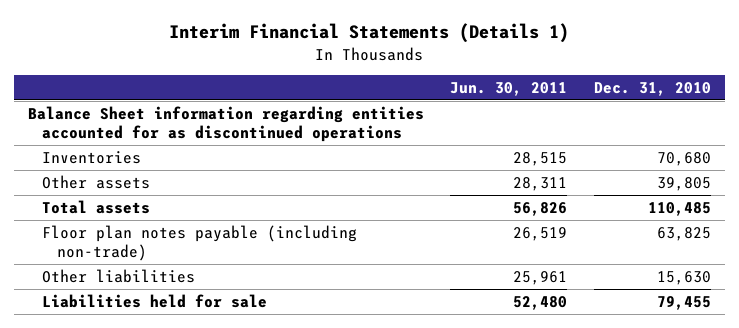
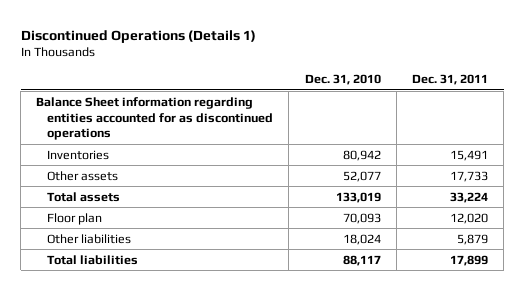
[169,23,570,44] Interim Financial Statements (Details 1) -> [20,29,256,43] Discontinued Operations (Details 1)
[450,81,568,96] Jun. 30, 2011 -> none
none -> [411,74,488,86] Dec. 31, 2011
[657,151,712,166] 70,680 -> [342,149,381,161] 80,942
[657,176,712,191] 39,805 -> [342,170,381,182] 52,077
[648,201,712,216] 110,485 -> [335,191,381,203] 133,019
[42,224,358,262] Floor plan notes payable (including non-trade) -> [47,212,103,225] Floor plan
[657,226,712,241] 63,825 -> [342,212,381,224] 70,093
[657,270,712,285] 15,630 -> [342,233,381,245] 18,024
[42,293,268,308] Liabilities held for sale -> [47,254,139,265] Total liabilities
[657,295,712,310] 79,455 -> [342,254,381,266] 88,117

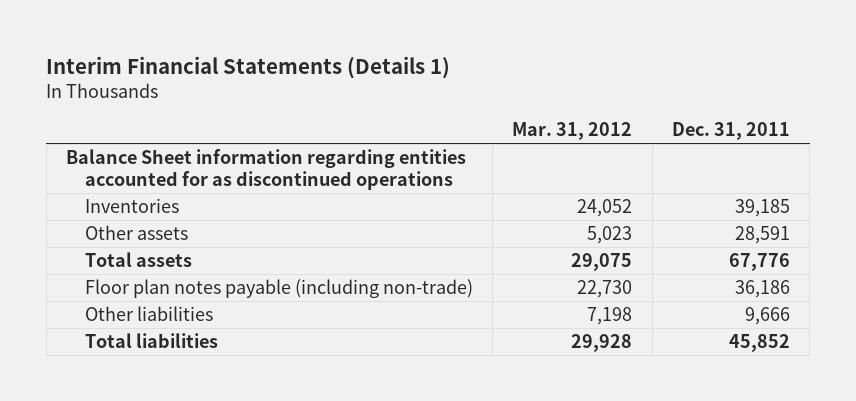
[20,29,256,43] Discontinued Operations (Details 1) -> [46,55,451,79] Interim Financial Statements (Details 1)
[304,74,381,86] Dec. 31, 2010 -> none
none -> [512,122,633,141] Mar. 31, 2012
[449,149,488,161] 15,491 -> [734,198,790,217] 39,185
[449,170,488,182] 17,733 -> [734,225,790,244] 28,591
[449,191,488,203] 33,224 -> [728,252,790,271] 67,776
[47,212,103,225] Floor plan -> [84,278,473,298] Floor plan notes payable (including non-trade)
[449,212,488,224] 12,020 -> [734,279,790,298] 36,186
[456,233,488,245] 5,879 -> [744,306,790,325] 9,666
[449,254,488,266] 17,899 -> [728,333,790,352] 45,852

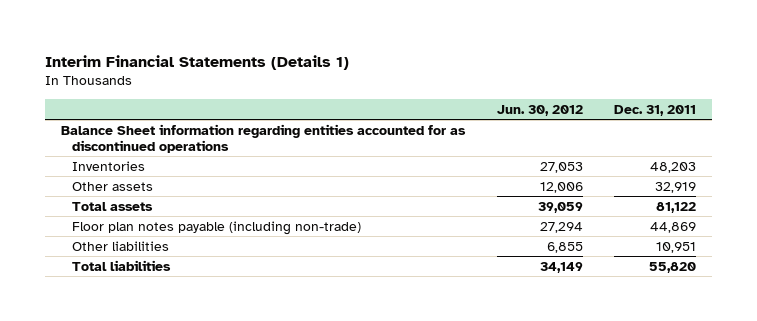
[512,122,633,141] Mar. 31, 2012 -> none
none -> [496,104,583,116] Jun. 30, 2012
[734,198,790,217] 39,185 -> [650,161,697,173] 48,203
[734,225,790,244] 28,591 -> [655,181,697,193] 32,919
[728,252,790,271] 67,776 -> [656,201,697,213] 81,122
[734,279,790,298] 36,186 -> [650,221,697,233] 44,869
[744,306,790,325] 9,666 -> [656,241,697,253] 10,951
[728,333,790,352] 45,852 -> [649,261,697,273] 55,820

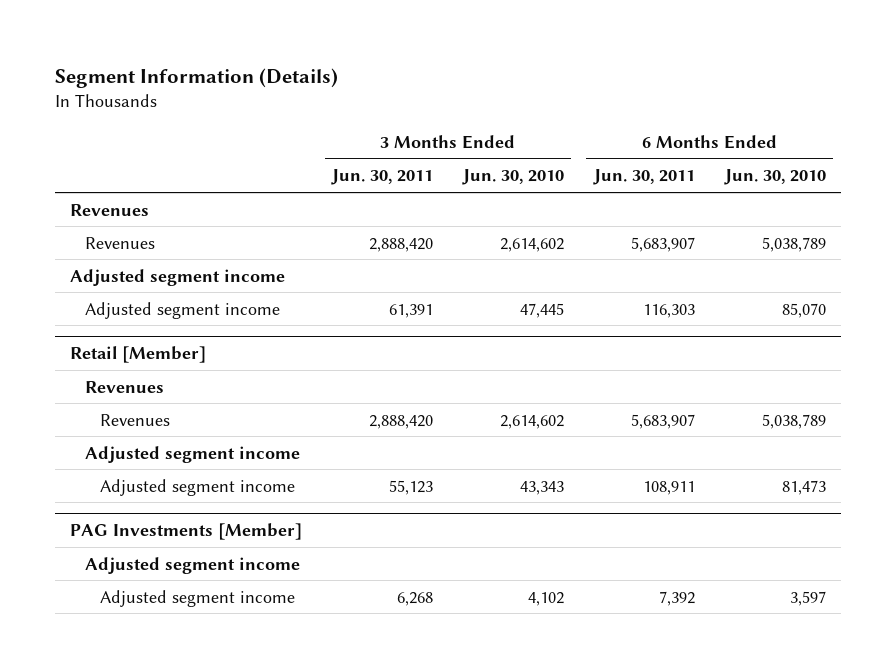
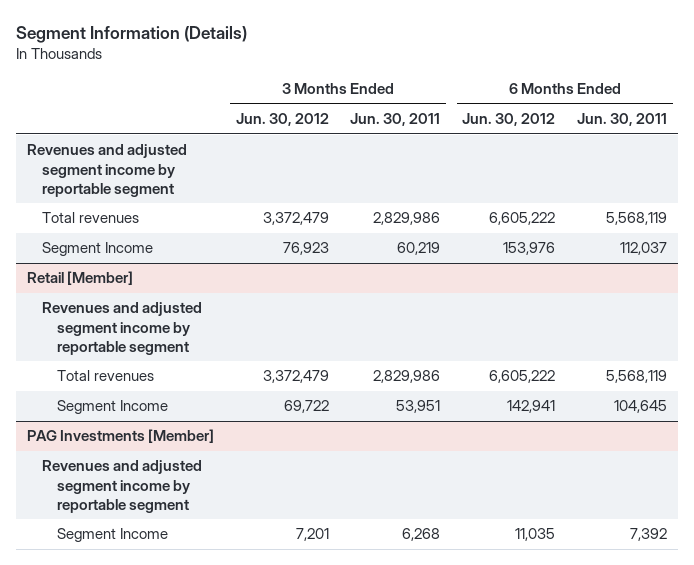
[461,169,564,186] Jun. 30, 2010 -> none
[723,169,826,186] Jun. 30, 2010 -> none
none -> [235,113,329,127] Jun. 30, 2012
none -> [462,113,556,127] Jun. 30, 2012
[70,203,150,216] Revenues -> none
[70,268,286,286] Adjusted segment income -> none
none -> [26,144,187,197] Revenues and adjusted segment income by reportable segment
[84,236,155,249] Revenues -> [42,212,140,224] Total revenues
[369,237,434,252] 2,888,420 -> [373,212,441,226] 2,829,986
[630,236,695,252] 5,683,907 -> [606,212,668,226] 5,568,119
[84,301,280,319] Adjusted segment income -> [42,242,154,257] Segment Income
[389,303,434,318] 61,391 -> [397,242,441,256] 60,219
[642,303,695,318] 116,303 -> [620,242,668,256] 112,037
[84,380,164,393] Revenues -> none
[84,445,300,463] Adjusted segment income -> none
none -> [42,302,203,355] Revenues and adjusted segment income by reportable segment
[99,413,170,426] Revenues -> [57,370,155,382] Total revenues
[369,414,434,429] 2,888,420 -> [373,370,441,384] 2,829,986
[630,413,695,429] 5,683,907 -> [606,370,668,384] 5,568,119
[99,478,295,496] Adjusted segment income -> [57,400,169,415] Segment Income
[389,479,434,495] 55,123 -> [396,400,441,414] 53,951
[642,480,695,495] 108,911 -> [614,400,668,414] 104,645
[84,556,300,574] Adjusted segment income -> none
none -> [42,460,203,513] Revenues and adjusted segment income by reportable segment
[99,589,295,607] Adjusted segment income -> [57,528,169,543] Segment Income

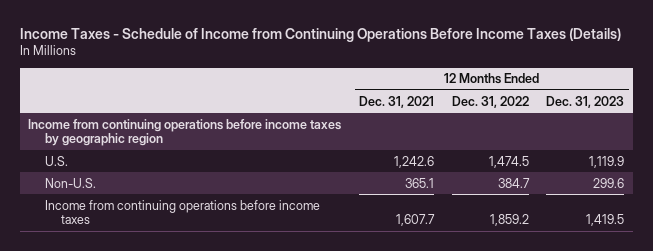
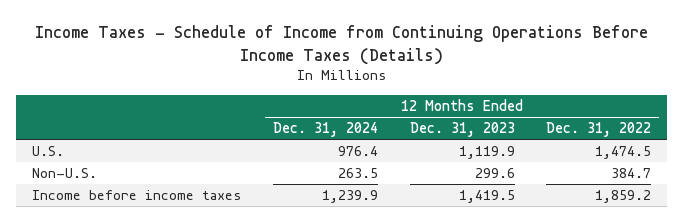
[359,95,435,108] Dec. 31, 2021 -> none
none -> [273,122,379,138] Dec. 31, 2024
[28,118,342,147] Income from continuing operations before income taxes by geographic region -> none
[44,199,320,225] Income from continuing operations before income taxes -> [31,190,242,201] Income before income taxes

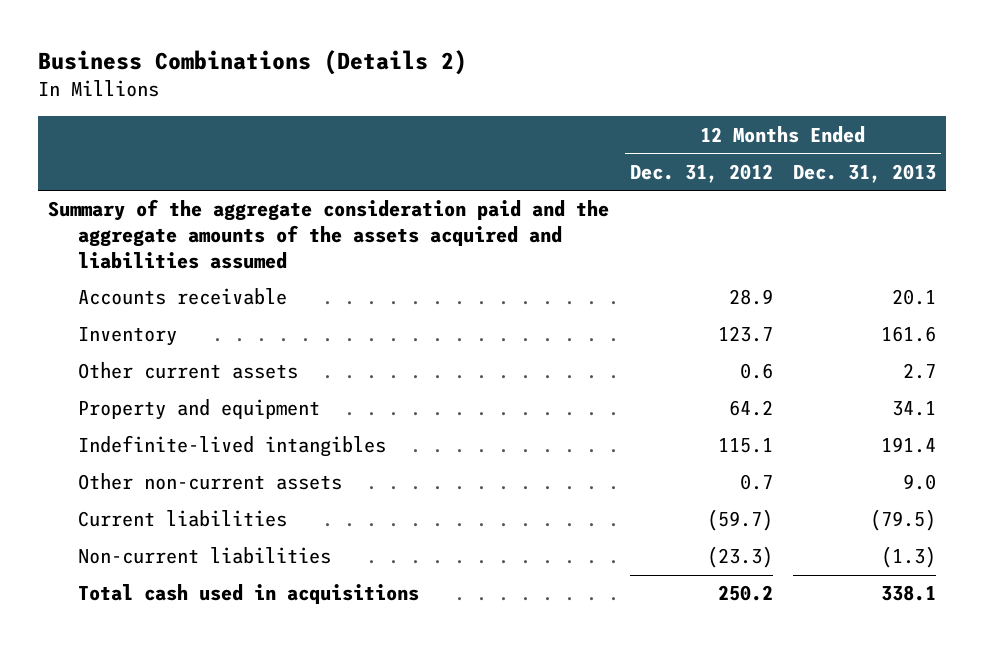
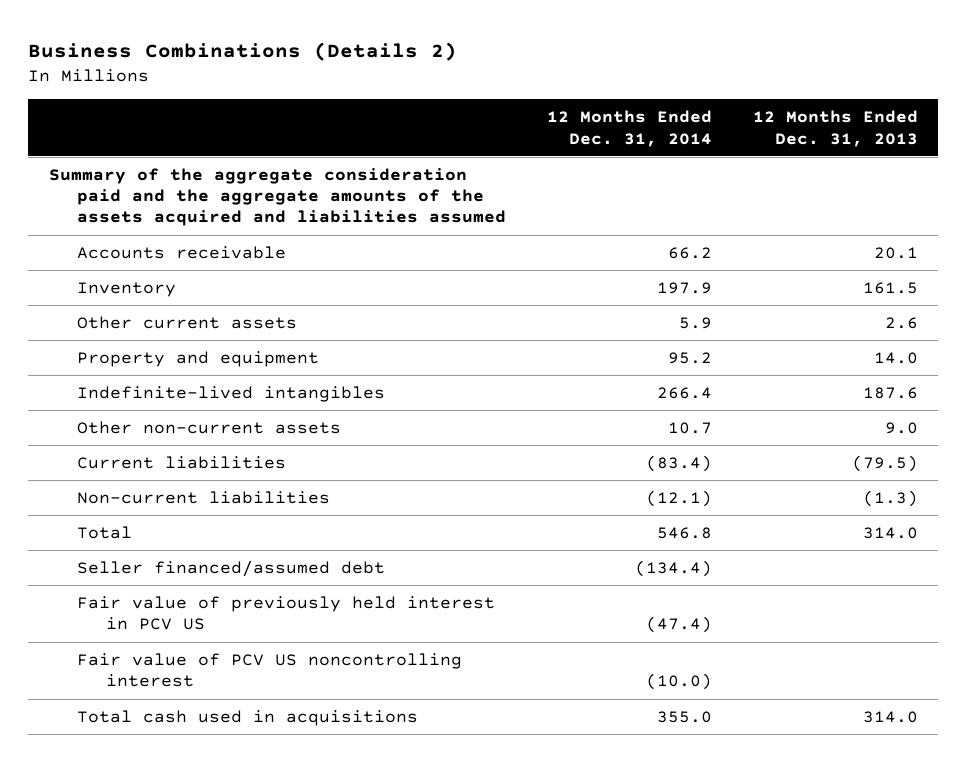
[629,163,773,183] Dec. 31, 2012 -> none
none -> [547,110,713,147] 12 Months Ended Dec. 31, 2014
[880,326,936,343] 161.6 -> [862,282,918,295] 161.5
[902,363,936,380] 2.7 -> [884,317,918,330] 2.6
[891,401,936,417] 34.1 -> [873,352,918,365] 14.0
[880,437,936,454] 191.4 -> [862,387,918,400] 187.6
none -> [77,526,133,540] Total
none -> [77,560,386,578] Seller financed/assumed debt
none -> [77,596,496,631] Fair value of previously held interest in PCV US
none -> [77,653,463,688] Fair value of PCV US noncontrolling interest
[880,585,936,602] 338.1 -> [862,711,918,724] 314.0

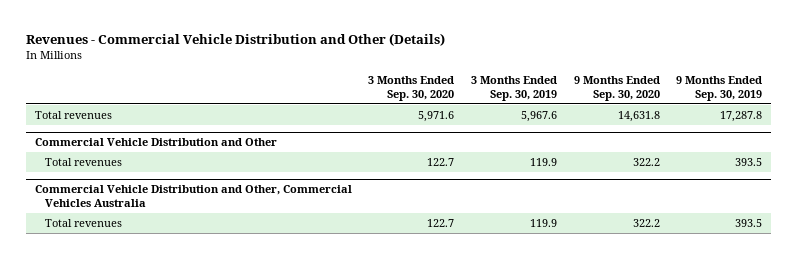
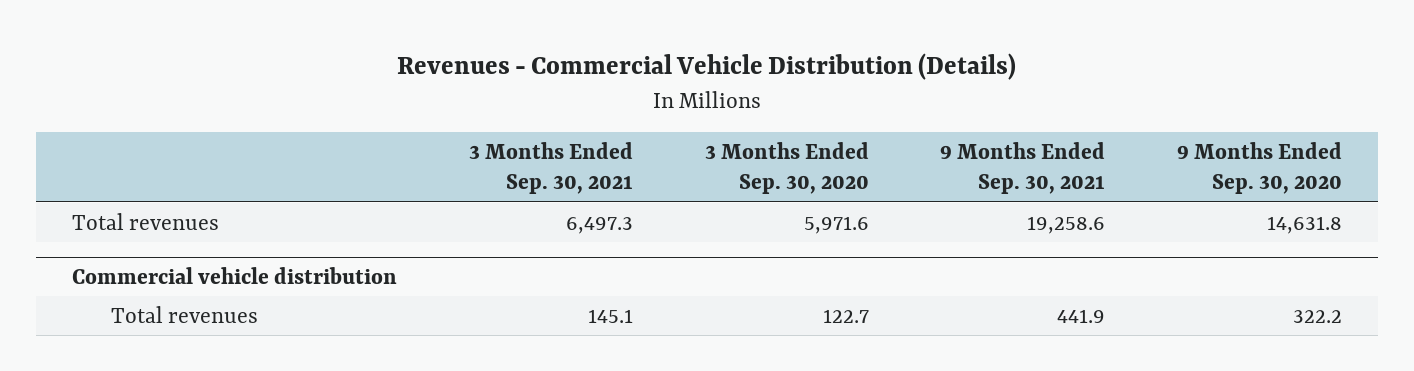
[26,32,446,46] Revenues - Commercial Vehicle Distribution and Other (Details) -> [397,53,1017,81] Revenues - Commercial Vehicle Distribution (Details)
[470,75,557,101] 3 Months Ended Sep. 30, 2019 -> none
[676,75,763,101] 9 Months Ended Sep. 30, 2019 -> none
none -> [468,141,633,195] 3 Months Ended Sep. 30, 2021
none -> [940,141,1106,195] 9 Months Ended Sep. 30, 2021
[45,157,123,166] Total revenues -> none
[34,185,352,208] Commercial Vehicle Distribution and Other, Commercial Vehicles Australia -> none
[34,138,277,147] Commercial Vehicle Distribution and Other -> [72,266,398,284] Commercial vehicle distribution

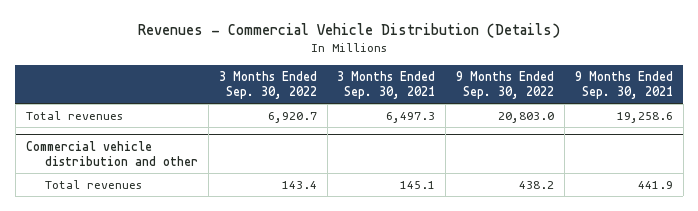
[704,141,869,195] 3 Months Ended Sep. 30, 2020 -> none
[1177,141,1343,195] 9 Months Ended Sep. 30, 2020 -> none
none -> [218,70,317,99] 3 Months Ended Sep. 30, 2022
none -> [456,70,555,99] 9 Months Ended Sep. 30, 2022
[72,266,398,284] Commercial vehicle distribution -> [25,140,199,166] Commercial vehicle distribution and other

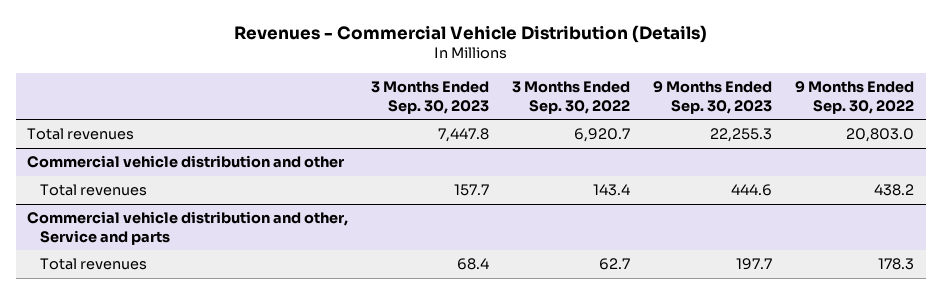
[337,70,436,99] 3 Months Ended Sep. 30, 2021 -> none
[574,70,673,99] 9 Months Ended Sep. 30, 2021 -> none
none -> [371,81,490,114] 3 Months Ended Sep. 30, 2023
none -> [653,81,773,114] 9 Months Ended Sep. 30, 2023
none -> [27,211,349,245] Commercial vehicle distribution and other, Service and parts
none -> [40,258,148,271] Total revenues

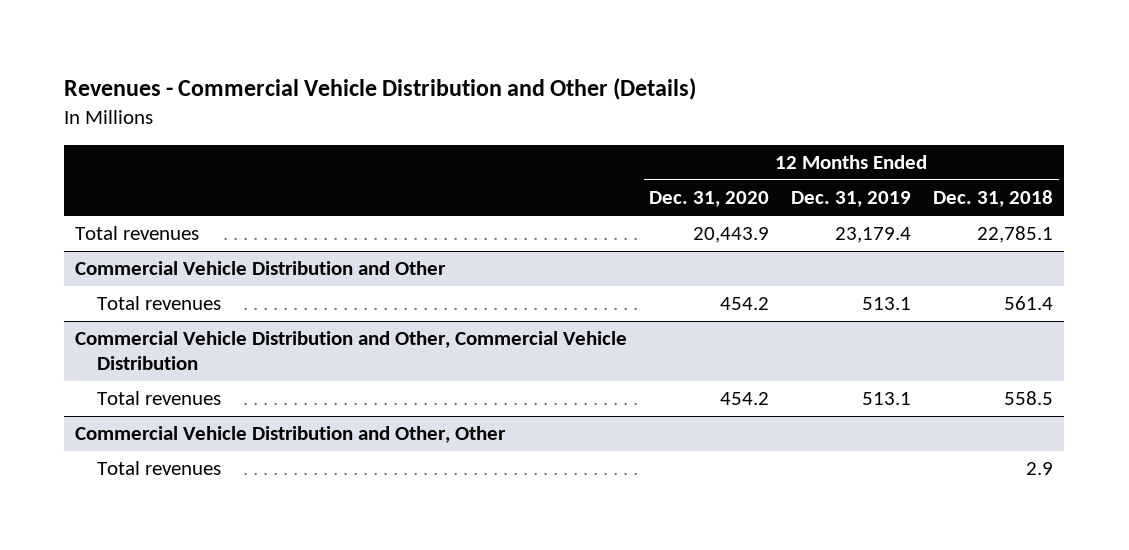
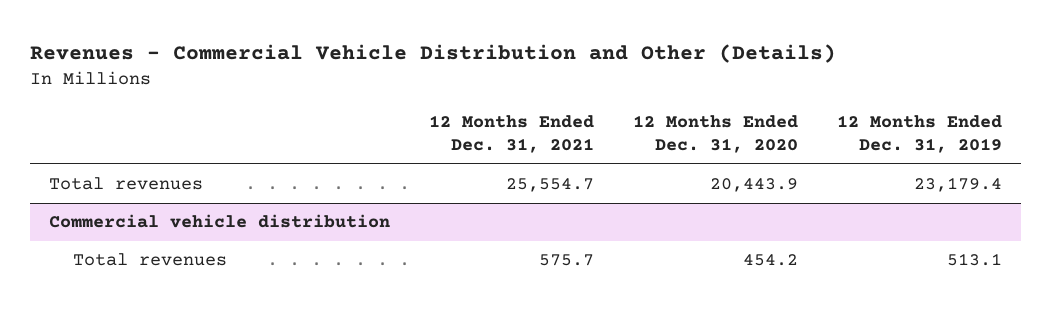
[933,190,1054,208] Dec. 31, 2018 -> none
none -> [429,115,595,154] 12 Months Ended Dec. 31, 2021
[96,296,221,311] Total revenues -> none
[75,331,628,370] Commercial Vehicle Distribution and Other, Commercial Vehicle Distribution -> none
[75,261,447,276] Commercial Vehicle Distribution and Other -> [49,214,391,229] Commercial vehicle distribution
[75,426,507,444] Commercial Vehicle Distribution and Other, Other -> none
[96,461,221,476] Total revenues -> none

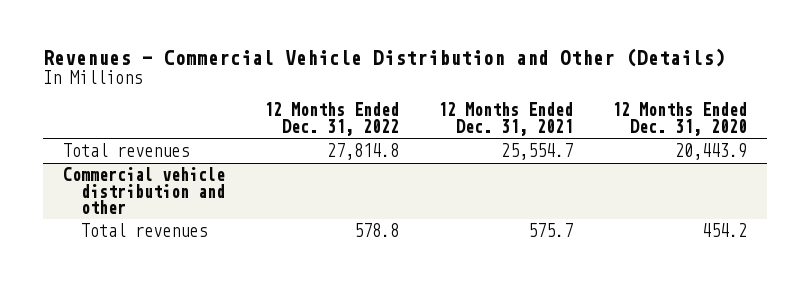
[836,115,1002,154] 12 Months Ended Dec. 31, 2019 -> none
none -> [264,102,400,136] 12 Months Ended Dec. 31, 2022
[49,214,391,229] Commercial vehicle distribution -> [62,167,226,214] Commercial vehicle distribution and other

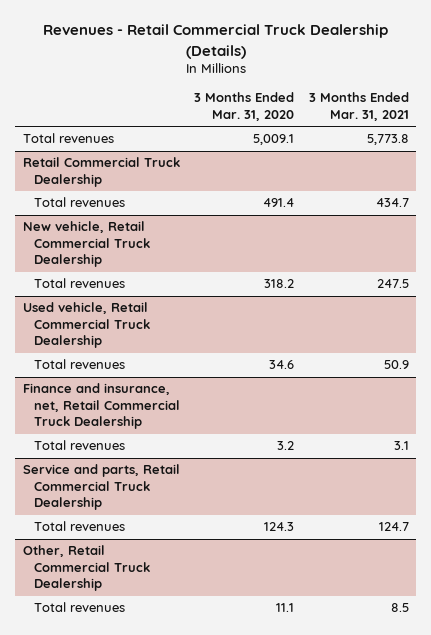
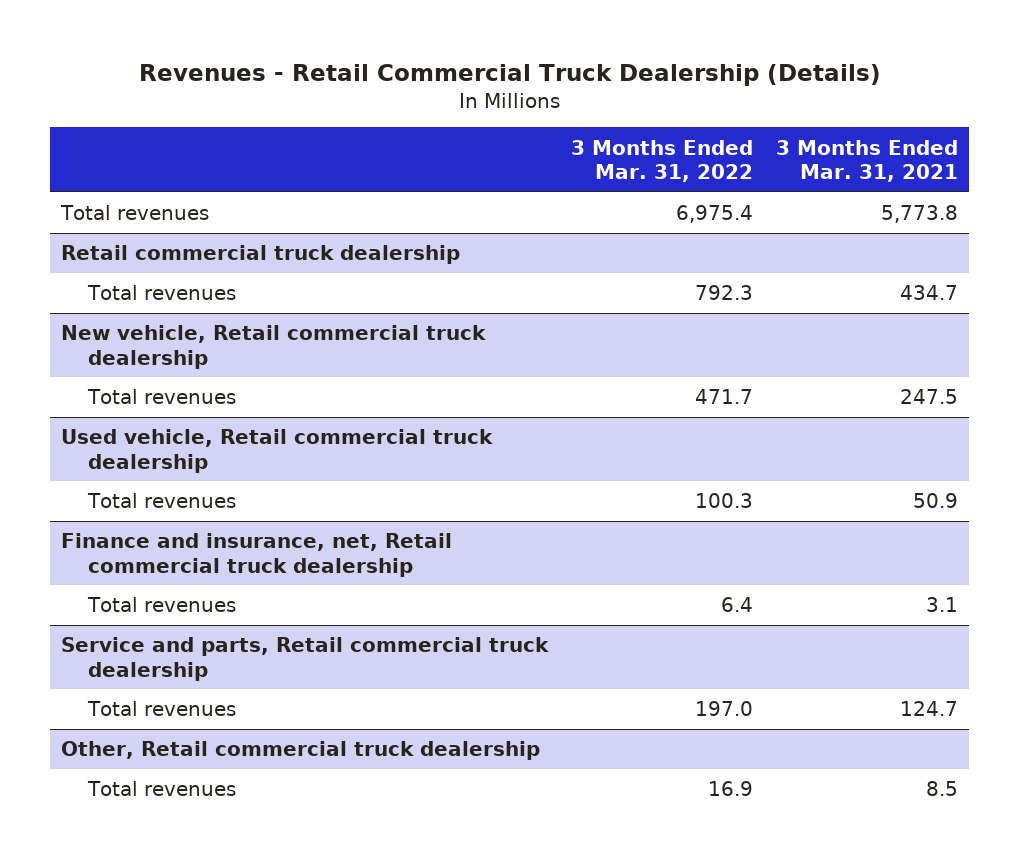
[194,92,295,121] 3 Months Ended Mar. 31, 2020 -> none
none -> [571,139,754,183] 3 Months Ended Mar. 31, 2022
[22,157,180,187] Retail Commercial Truck Dealership -> [61,245,461,265] Retail commercial truck dealership
[22,221,151,268] New vehicle, Retail Commercial Truck Dealership -> [61,325,487,369] New vehicle, Retail commercial truck dealership
[22,302,151,349] Used vehicle, Retail Commercial Truck Dealership -> [61,429,494,473] Used vehicle, Retail commercial truck dealership
[22,383,181,430] Finance and insurance, net, Retail Commercial Truck Dealership -> [61,533,453,577] Finance and insurance, net, Retail commercial truck dealership
[22,464,180,511] Service and parts, Retail Commercial Truck Dealership -> [61,637,550,681] Service and parts, Retail commercial truck dealership
[22,545,151,592] Other, Retail Commercial Truck Dealership -> [61,741,541,761] Other, Retail commercial truck dealership

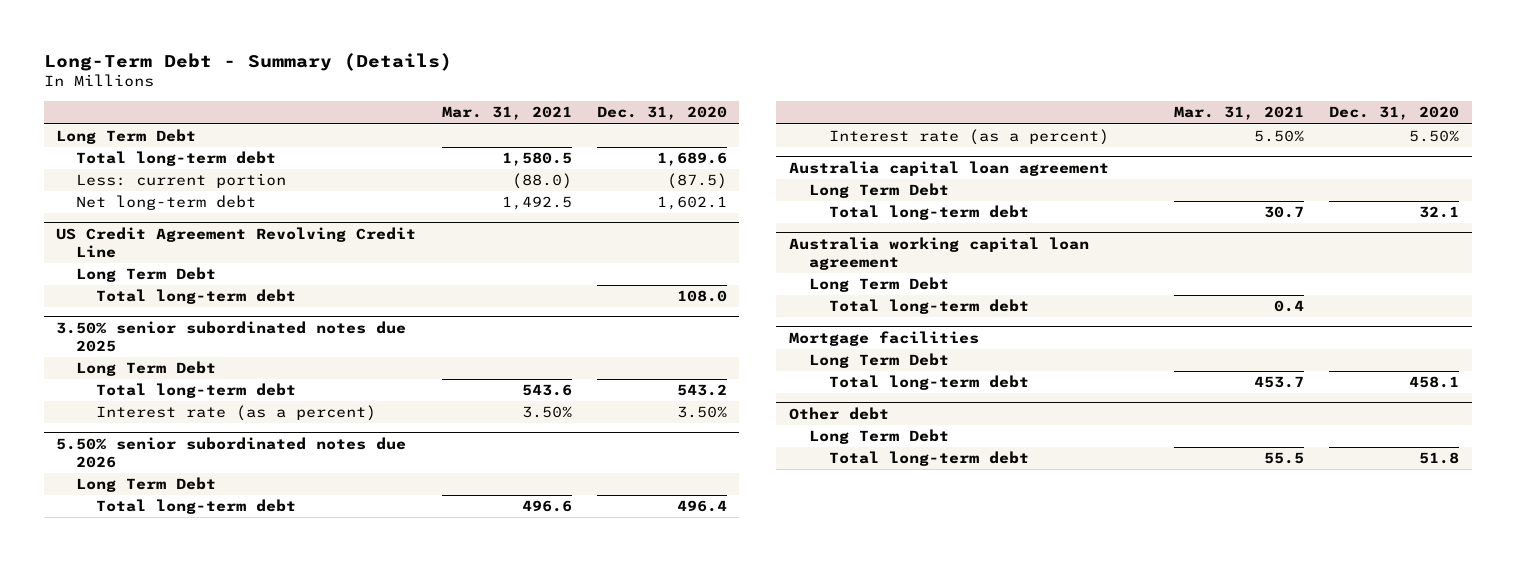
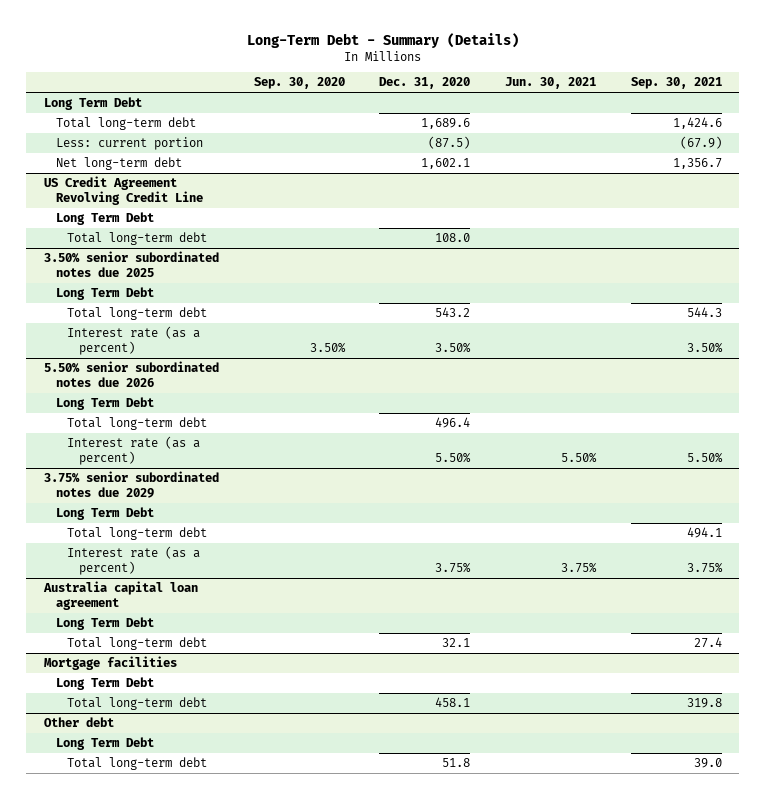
[441,106,572,121] Mar. 31, 2021 -> none
none -> [253,77,345,90] Sep. 30, 2020
none -> [505,77,597,90] Jun. 30, 2021
none -> [630,77,722,90] Sep. 30, 2021
none -> [43,471,219,498] 3.75% senior subordinated notes due 2029
none -> [55,507,154,521] Long Term Debt
none -> [67,527,208,541] Total long-term debt
none -> [67,546,201,575] Interest rate (as a percent)
[788,236,1089,271] Australia working capital loan agreement -> none
[808,277,949,293] Long Term Debt -> none
[828,299,1029,315] Total long-term debt -> none

